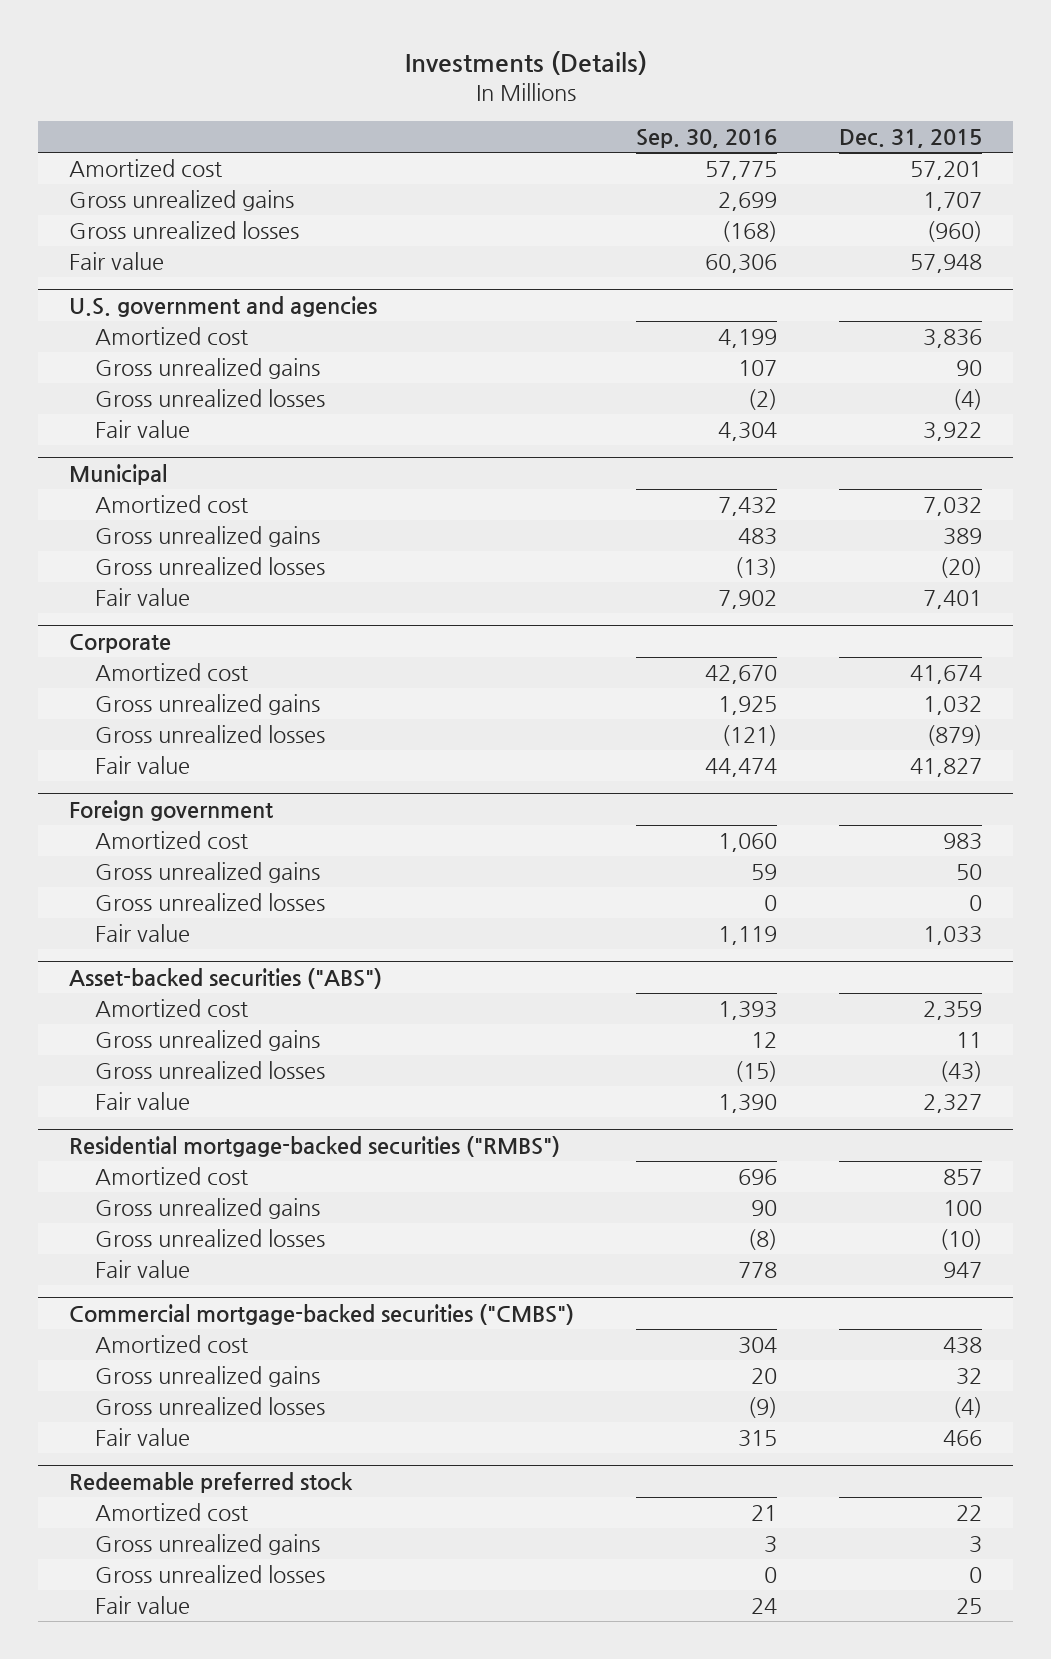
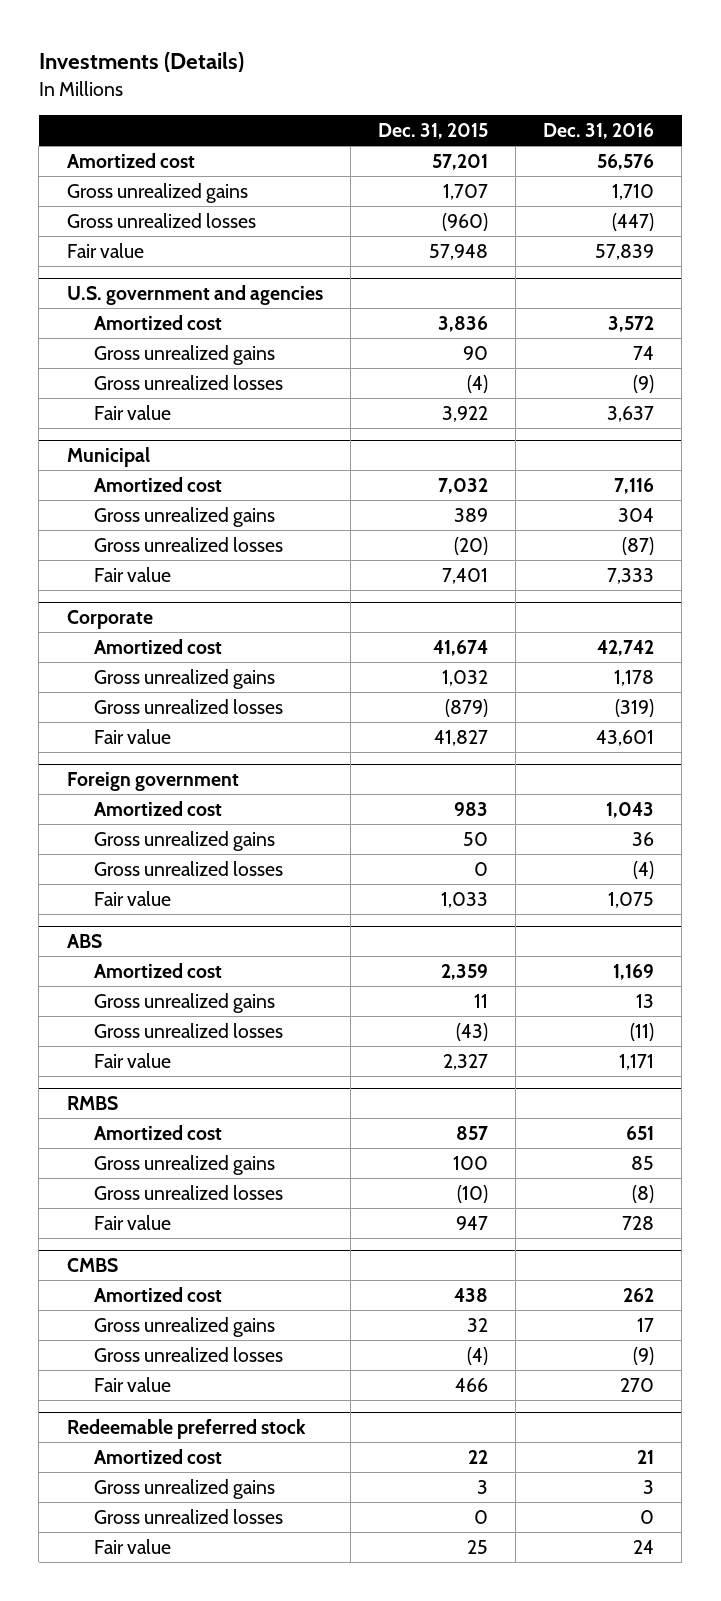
[636,129,778,149] Sep. 30, 2016 -> none
none -> [543,123,655,140] Dec. 31, 2016
[69,967,383,989] Asset-backed securities ("ABS") -> [66,934,102,949] ABS
[69,1135,561,1157] Residential mortgage-backed securities ("RMBS") -> [66,1096,118,1111] RMBS
[69,1303,575,1325] Commercial mortgage-backed securities ("CMBS") -> [66,1258,118,1273] CMBS

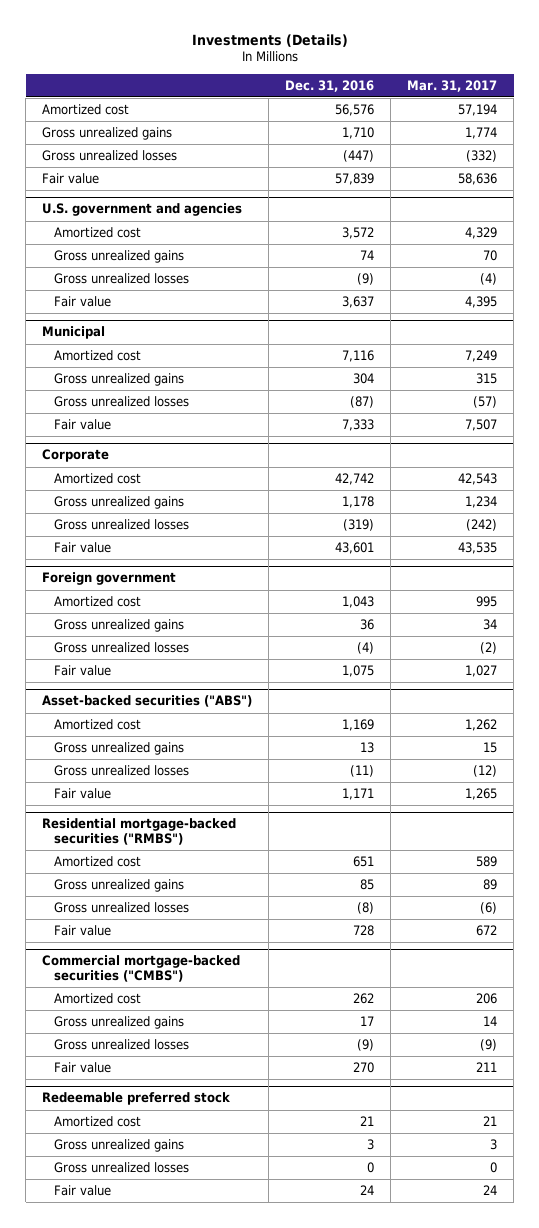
[377,123,488,140] Dec. 31, 2015 -> none
none -> [407,79,498,92] Mar. 31, 2017
[66,934,102,949] ABS -> [42,695,253,708] Asset-backed securities ("ABS")
[66,1096,118,1111] RMBS -> [42,818,237,846] Residential mortgage-backed securities ("RMBS")
[66,1258,118,1273] CMBS -> [42,955,241,983] Commercial mortgage-backed securities ("CMBS")

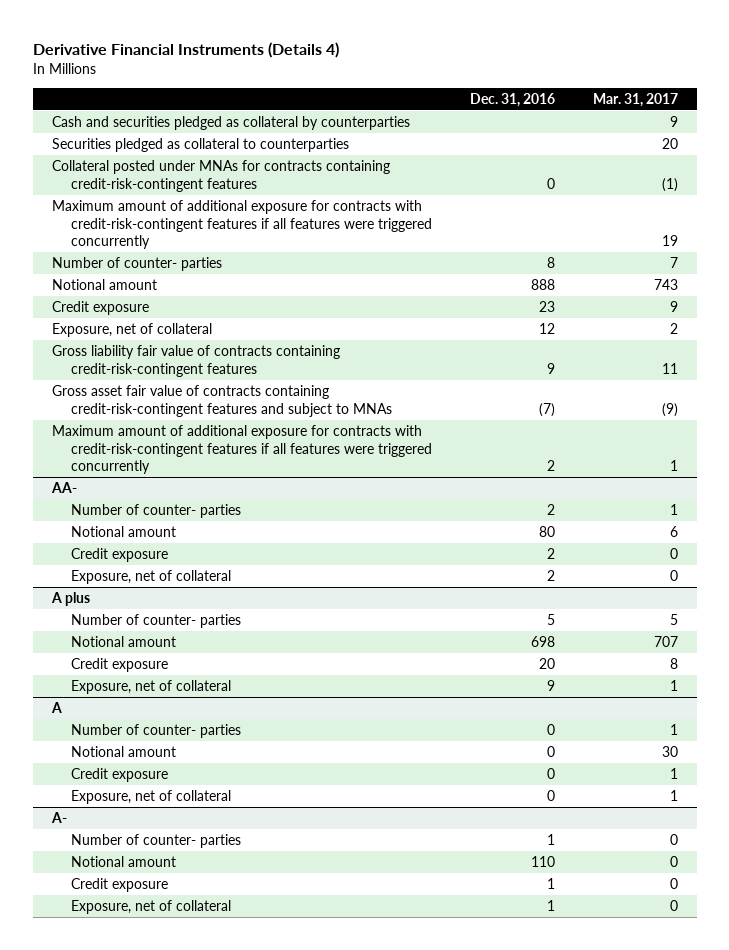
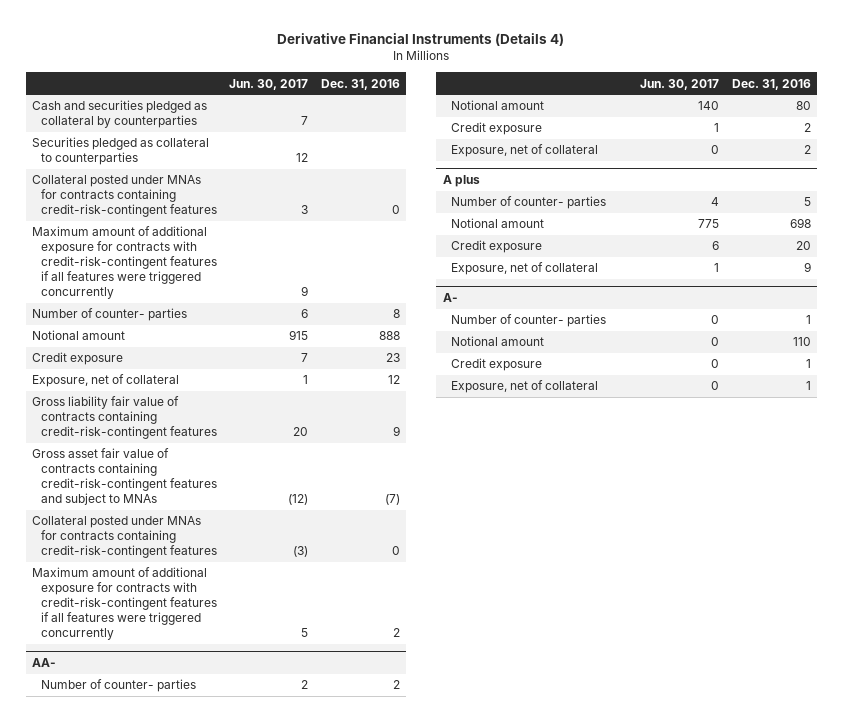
[592,92,678,107] Mar. 31, 2017 -> none
none -> [229,78,309,90] Jun. 30, 2017
none -> [31,516,217,559] Collateral posted under MNAs for contracts containing credit-risk-contingent features
[50,702,62,714] A -> none
[71,724,242,739] Number of counter- parties -> none
[71,746,177,758] Notional amount -> none
[71,768,169,783] Credit exposure -> none
[71,790,232,805] Exposure, net of collateral -> none

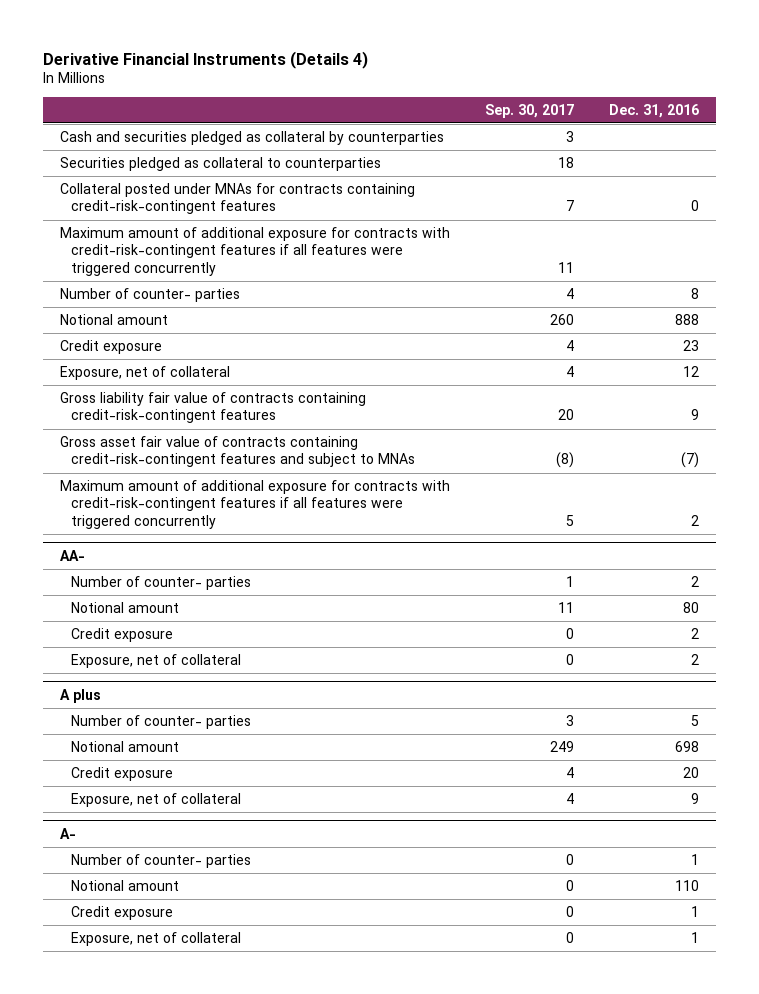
[229,78,309,90] Jun. 30, 2017 -> none
none -> [485,103,575,118] Sep. 30, 2017
[31,516,217,559] Collateral posted under MNAs for contracts containing credit-risk-contingent features -> none

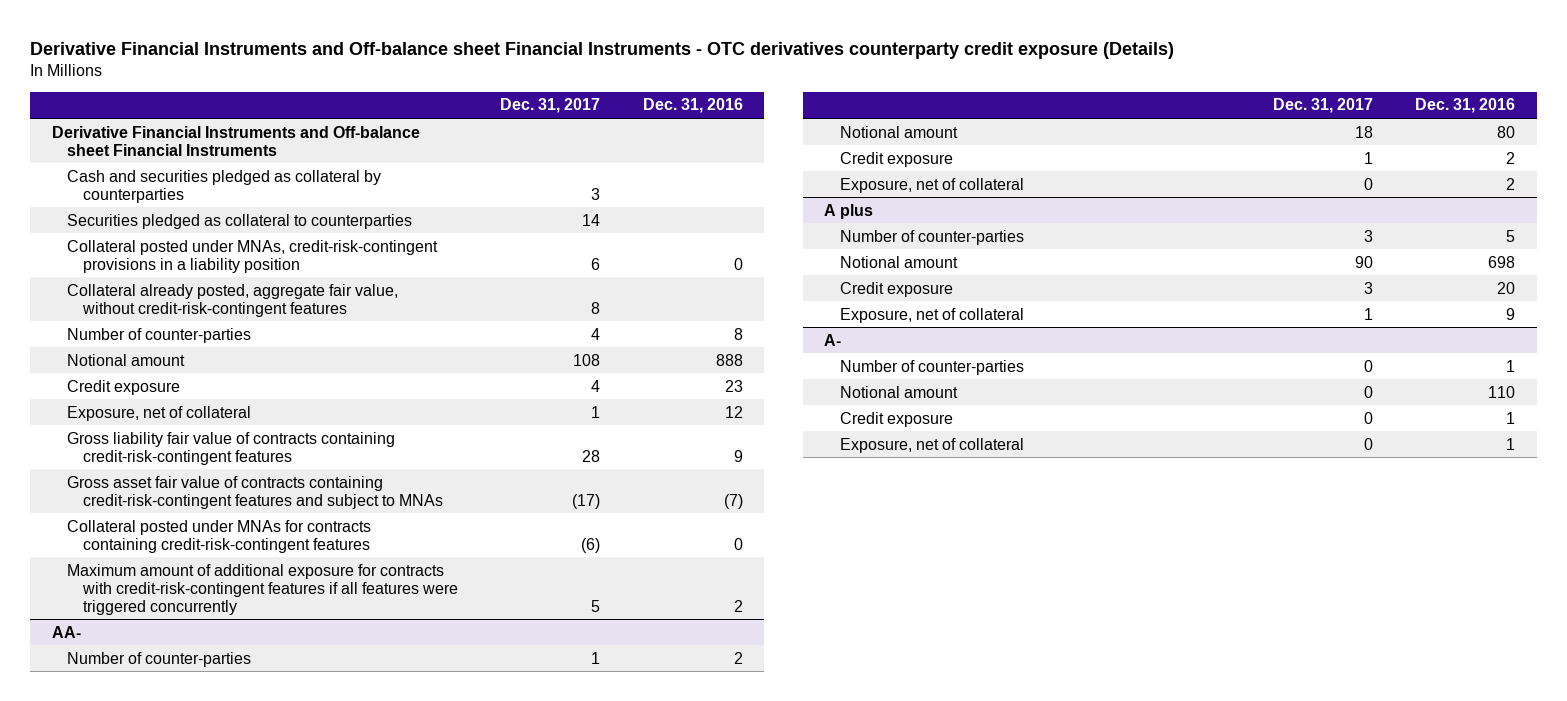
[43,50,369,69] Derivative Financial Instruments (Details 4) -> [30,41,1175,59] Derivative Financial Instruments and Off-balance sheet Financial Instruments - OTC derivatives counterparty credit exposure (Details)
[485,103,575,118] Sep. 30, 2017 -> none
none -> [500,98,601,114] Dec. 31, 2017
none -> [51,125,420,156] Derivative Financial Instruments and Off-balance sheet Financial Instruments
none -> [67,239,439,273] Collateral posted under MNAs, credit-risk-contingent provisions in a liability position
[60,226,451,277] Maximum amount of additional exposure for contracts with credit-risk-contingent features if all features were triggered concurrently -> [67,283,399,317] Collateral already posted, aggregate fair value, without credit-risk-contingent features
[60,287,241,302] Number of counter- parties -> [67,327,252,343] Number of counter-parties
[60,182,416,215] Collateral posted under MNAs for contracts containing credit-risk-contingent features -> [67,519,372,553] Collateral posted under MNAs for contracts containing credit-risk-contingent features
[71,575,252,590] Number of counter- parties -> [67,651,252,667] Number of counter-parties
[71,714,252,729] Number of counter- parties -> [839,229,1024,245] Number of counter-parties
[71,853,252,868] Number of counter- parties -> [839,359,1024,375] Number of counter-parties

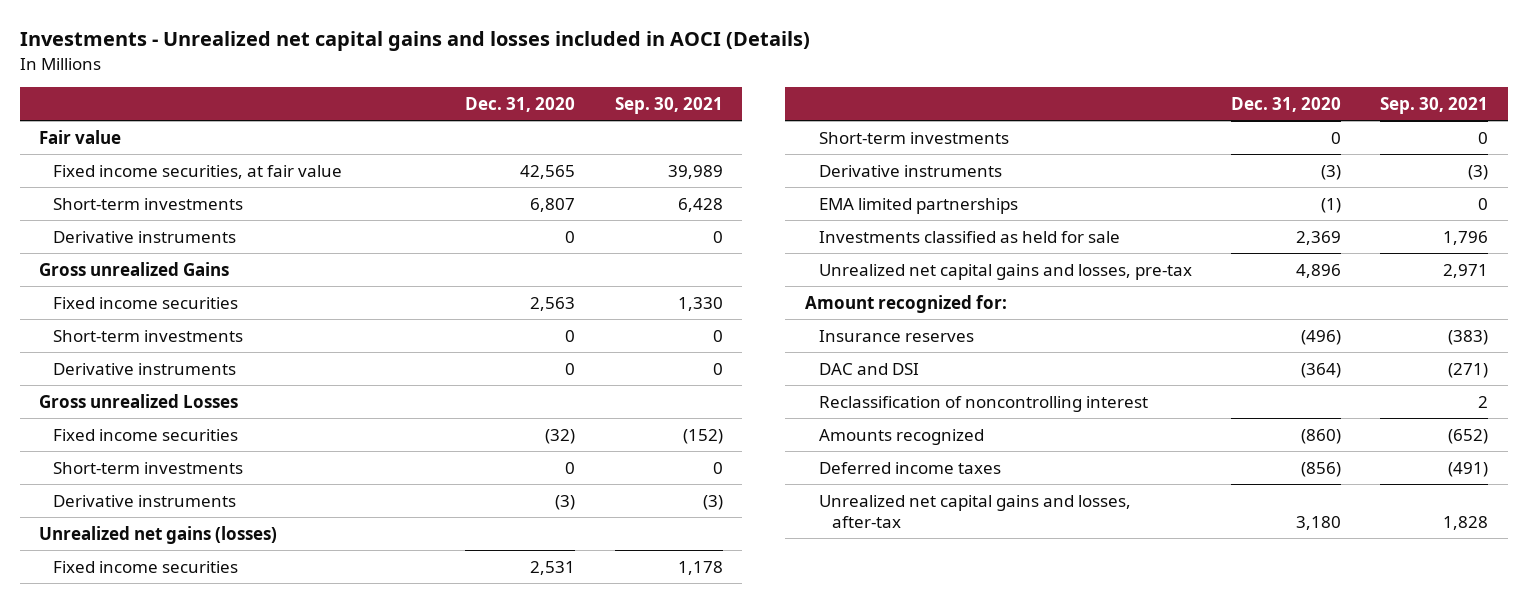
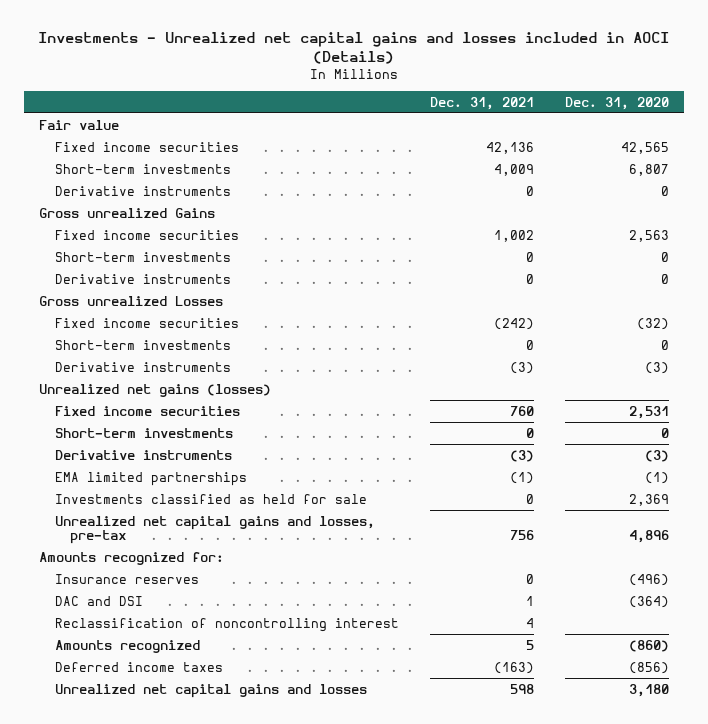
[614,96,723,114] Sep. 30, 2021 -> none
none -> [429,96,534,110] Dec. 31, 2021
[52,164,342,179] Fixed income securities, at fair value -> [54,141,239,152] Fixed income securities
[805,294,1008,313] Amount recognized for: -> [39,551,225,565] Amounts recognized for:
[818,494,1131,528] Unrealized net capital gains and losses, after-tax -> [54,683,367,698] Unrealized net capital gains and losses

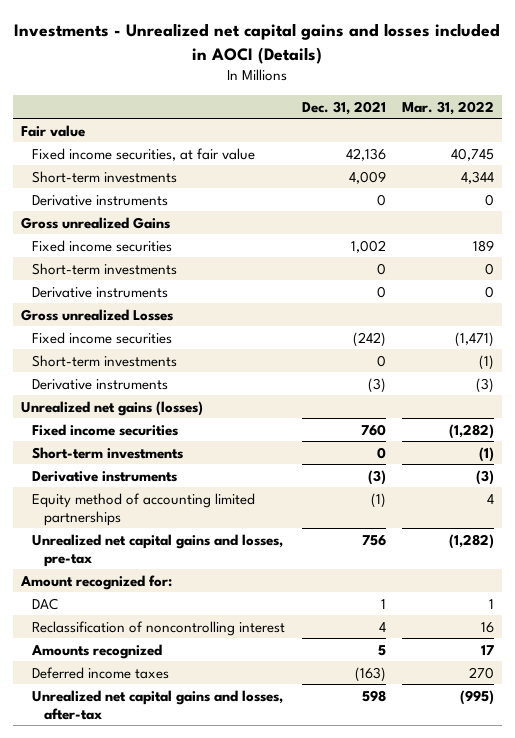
[564,96,669,110] Dec. 31, 2020 -> none
none -> [401,100,494,115] Mar. 31, 2022
[54,141,239,152] Fixed income securities -> [32,147,256,161] Fixed income securities, at fair value
[54,493,367,504] Investments classified as held for sale -> none
[54,471,247,486] EMA limited partnerships -> [32,492,256,526] Equity method of accounting limited partnerships
[54,573,199,584] Insurance reserves -> none
[54,595,143,606] DAC and DSI -> none
[39,551,225,565] Amounts recognized for: -> [19,574,172,590] Amount recognized for:
none -> [32,597,59,610] DAC
[54,683,367,698] Unrealized net capital gains and losses -> [32,689,284,720] Unrealized net capital gains and losses, after-tax

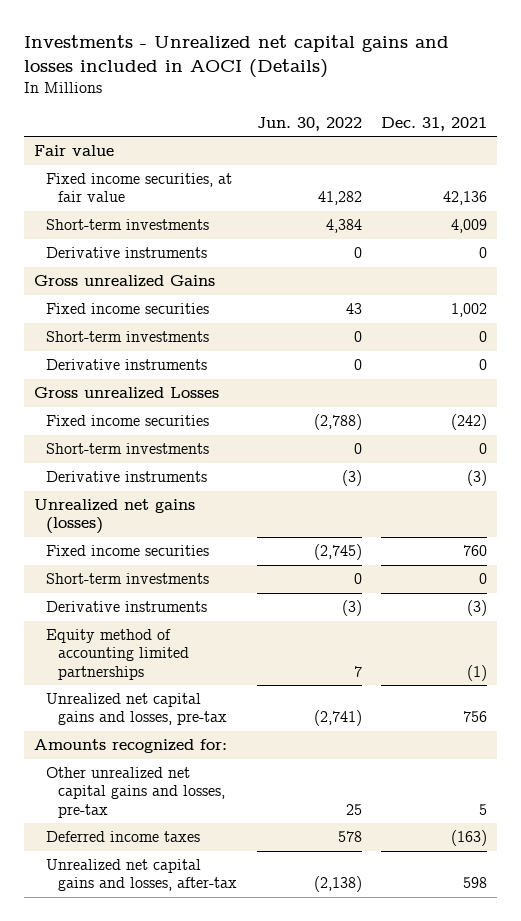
[401,100,494,115] Mar. 31, 2022 -> none
none -> [256,116,362,131] Jun. 30, 2022
[32,597,59,610] DAC -> none
[32,620,286,636] Reclassification of noncontrolling interest -> none
[31,643,163,659] Amounts recognized -> none
[19,574,172,590] Amount recognized for: -> [33,739,227,754] Amounts recognized for:
none -> [45,767,226,818] Other unrealized net capital gains and losses, pre-tax

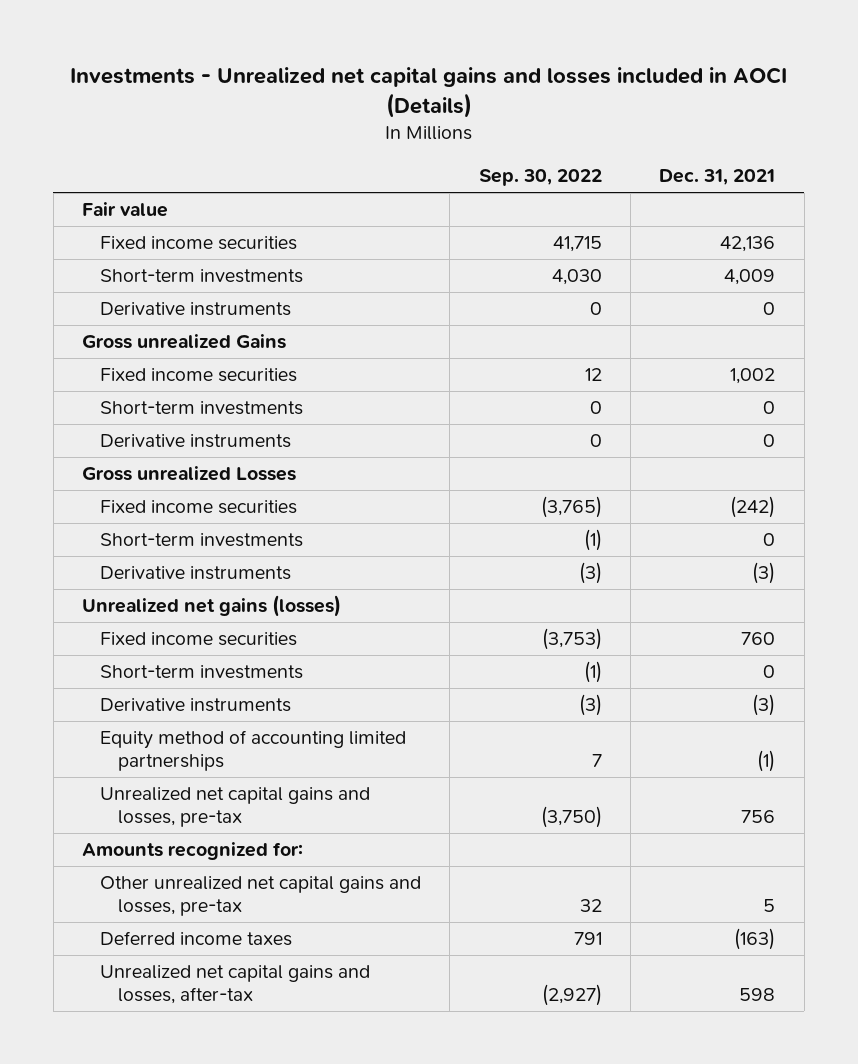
[256,116,362,131] Jun. 30, 2022 -> none
none -> [478,169,602,187] Sep. 30, 2022
[45,173,232,203] Fixed income securities, at fair value -> [99,236,297,251] Fixed income securities

